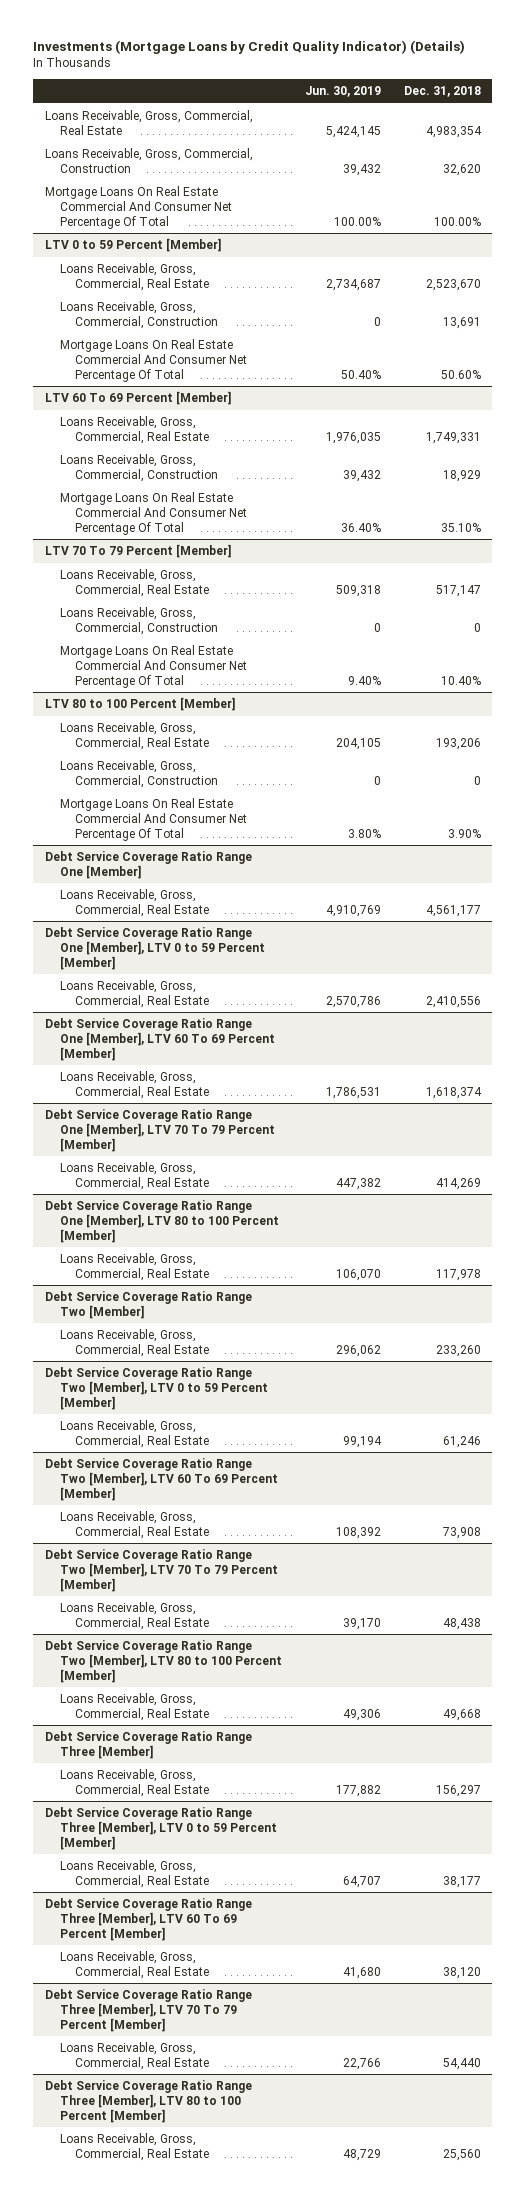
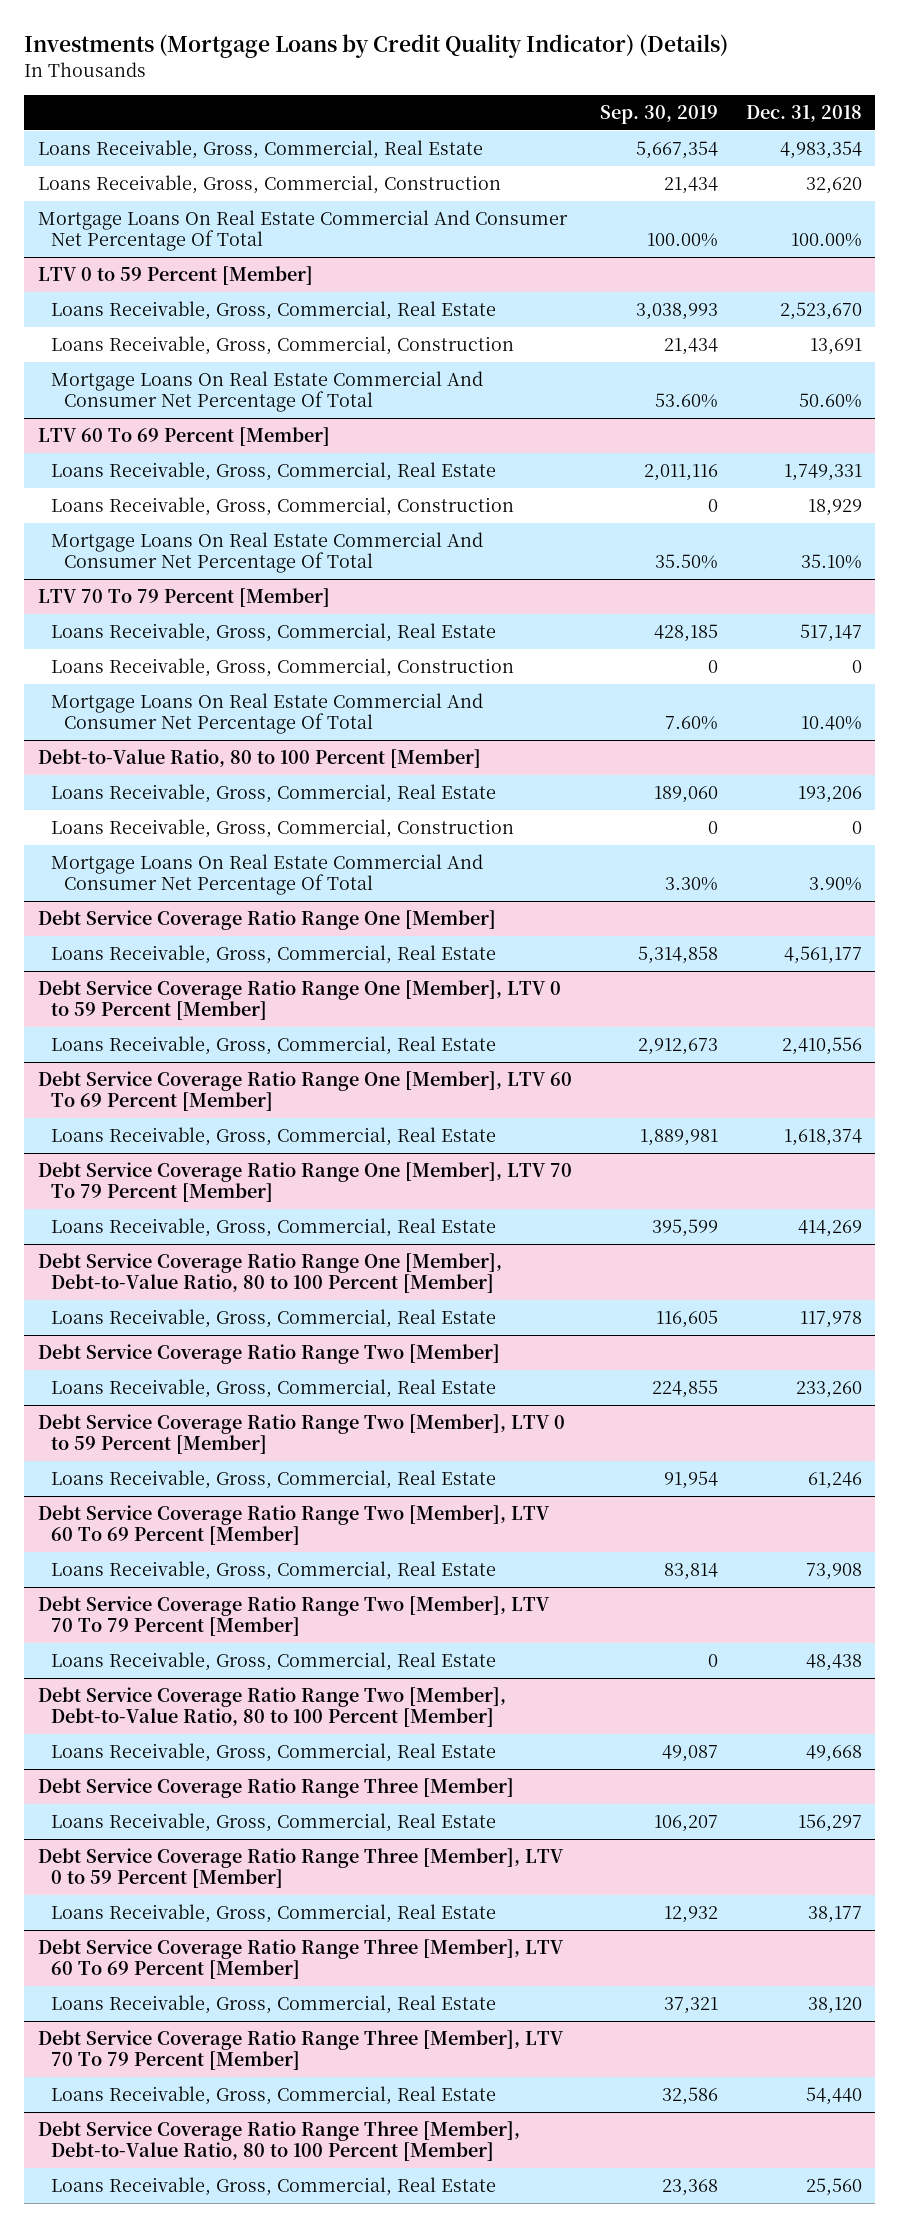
[304,86,381,98] Jun. 30, 2019 -> none
none -> [599,105,718,125] Sep. 30, 2019
[44,697,235,712] LTV 80 to 100 Percent [Member] -> [38,748,482,768] Debt-to-Value Ratio, 80 to 100 Percent [Member]
[44,1200,280,1243] Debt Service Coverage Ratio Range One [Member], LTV 80 to 100 Percent [Member] -> [38,1252,503,1294] Debt Service Coverage Ratio Range One [Member], Debt-to-Value Ratio, 80 to 100 Percent [Member]
[44,1640,283,1683] Debt Service Coverage Ratio Range Two [Member], LTV 80 to 100 Percent [Member] -> [38,1686,507,1728] Debt Service Coverage Ratio Range Two [Member], Debt-to-Value Ratio, 80 to 100 Percent [Member]
[44,2080,252,2123] Debt Service Coverage Ratio Range Three [Member], LTV 80 to 100 Percent [Member] -> [38,2120,521,2162] Debt Service Coverage Ratio Range Three [Member], Debt-to-Value Ratio, 80 to 100 Percent [Member]

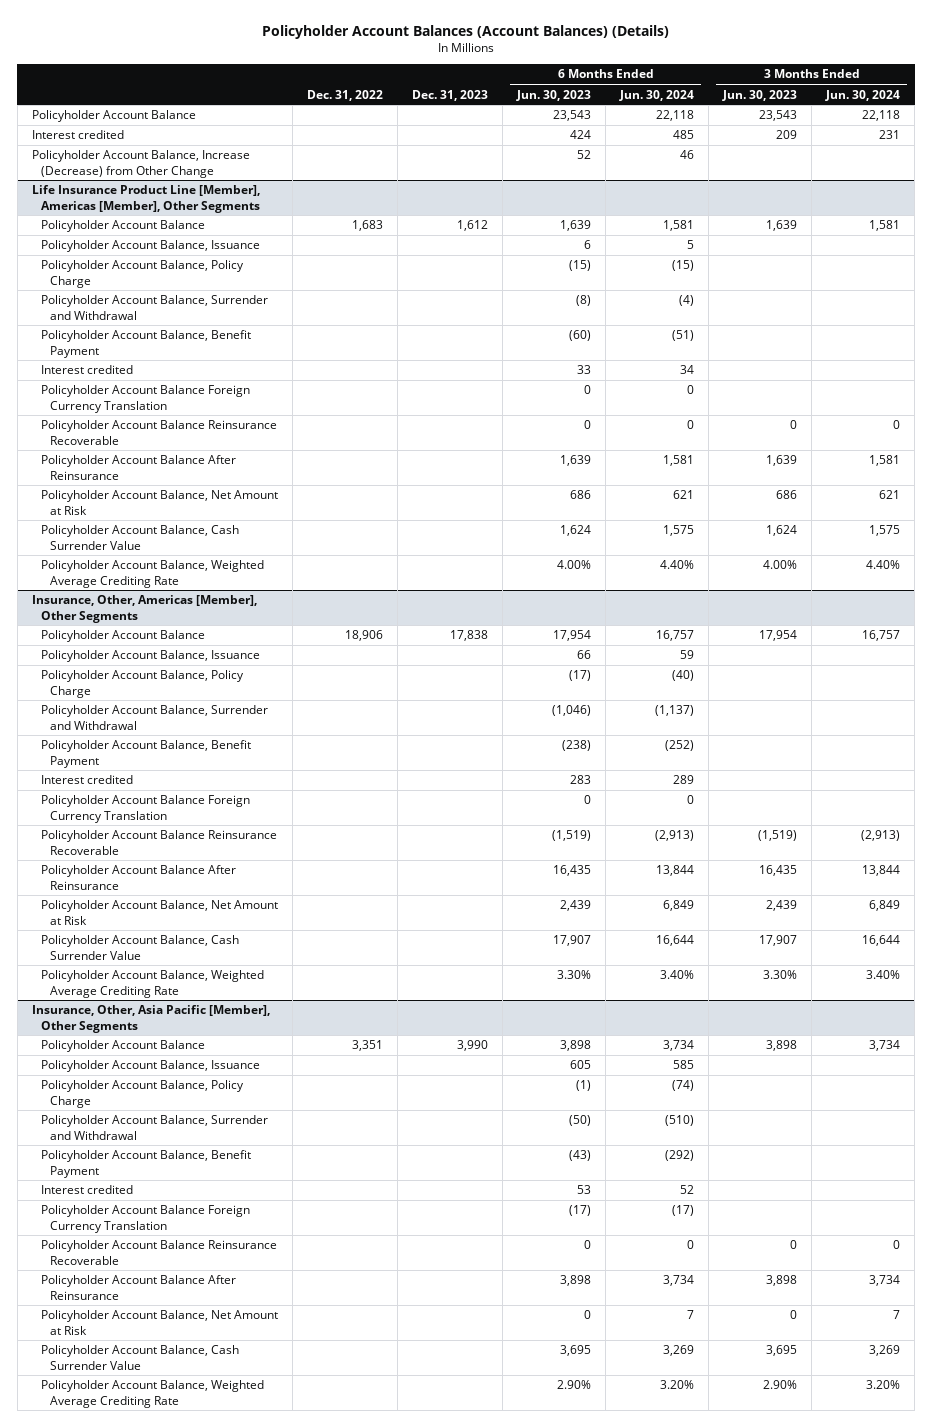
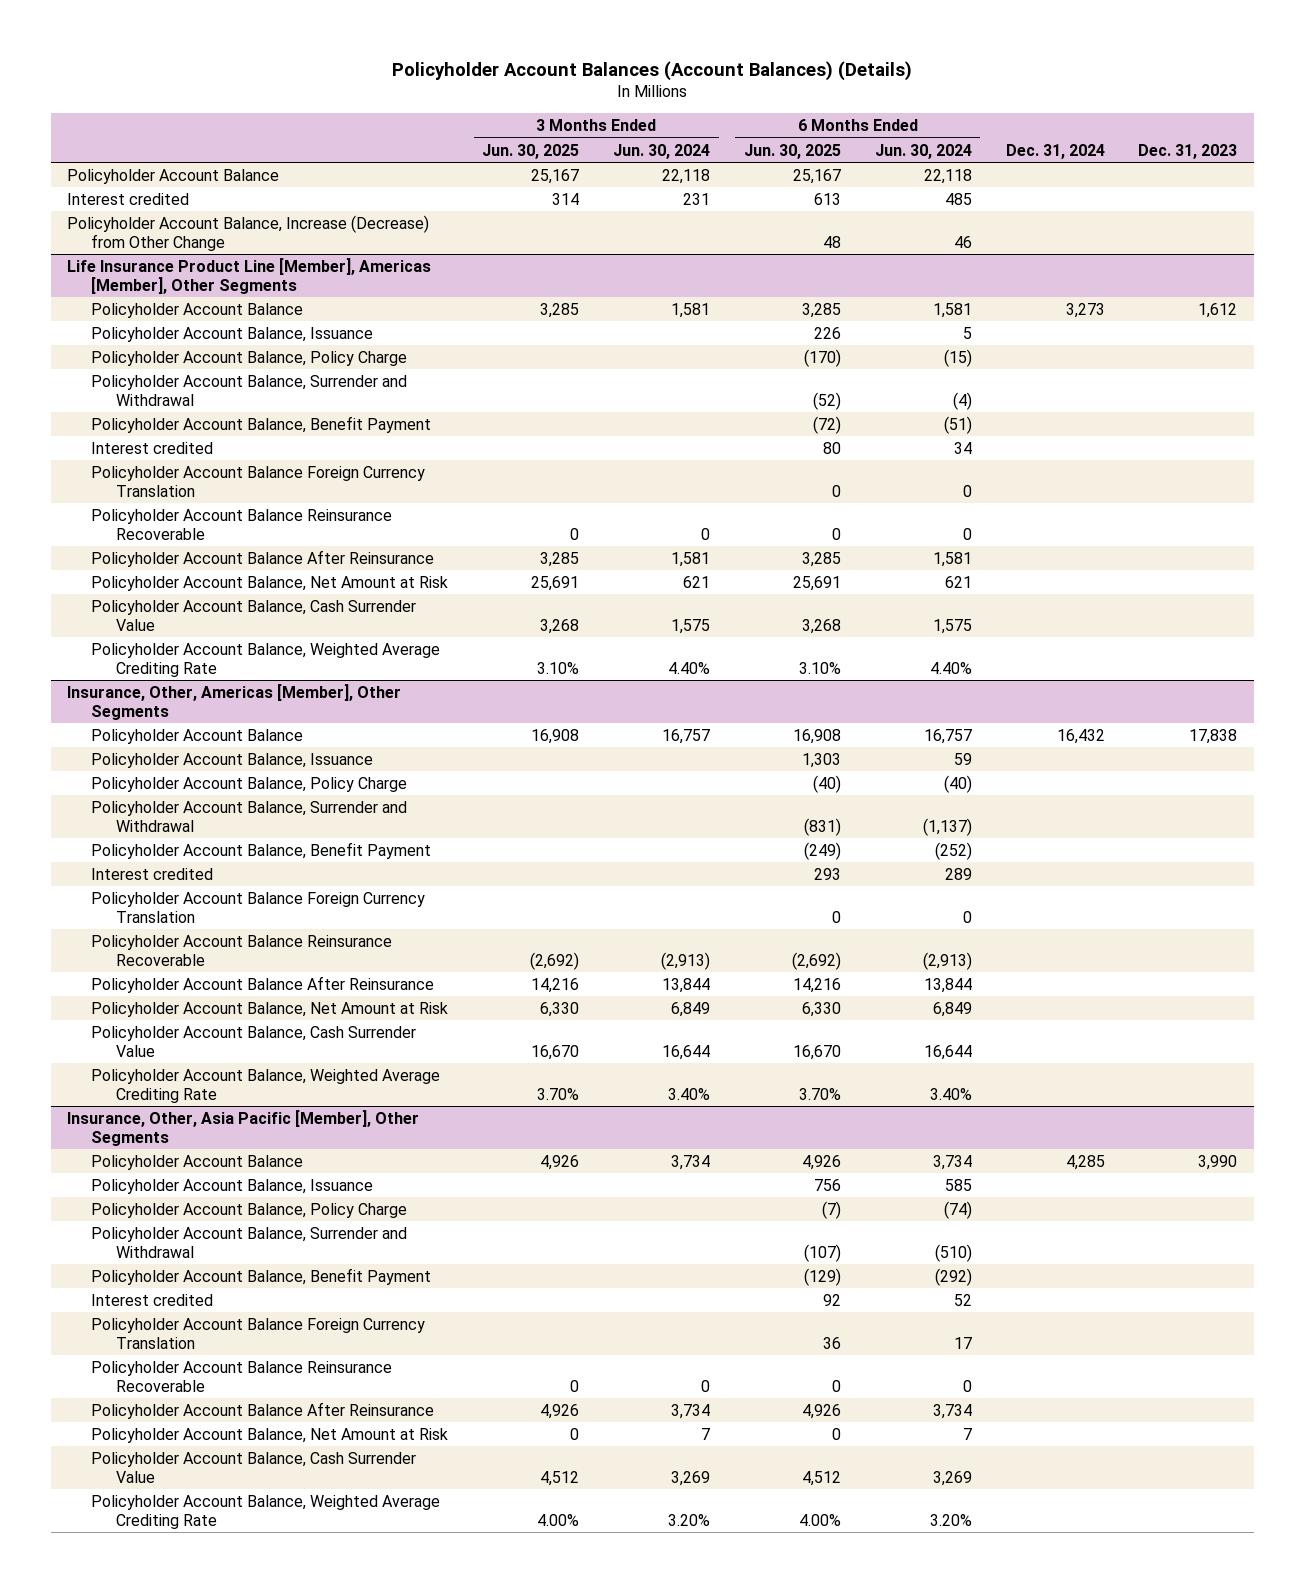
[307,89,384,101] Dec. 31, 2022 -> none
[516,89,592,101] Jun. 30, 2023 -> none
[722,89,798,101] Jun. 30, 2023 -> none
none -> [482,143,580,159] Jun. 30, 2025
none -> [743,143,841,159] Jun. 30, 2025
none -> [1005,143,1105,159] Dec. 31, 2024
[672,1205,695,1217] (17) -> [953,1336,972,1349] 17

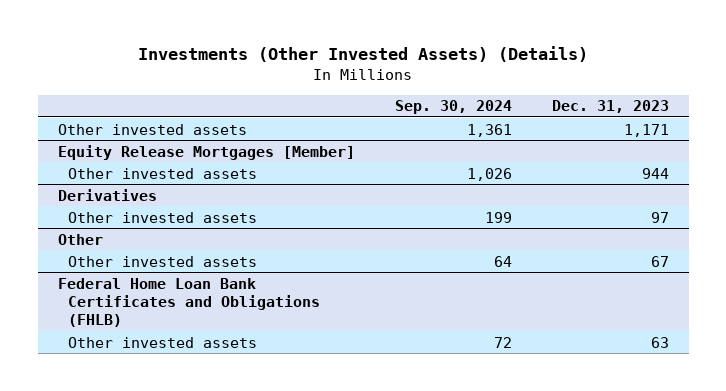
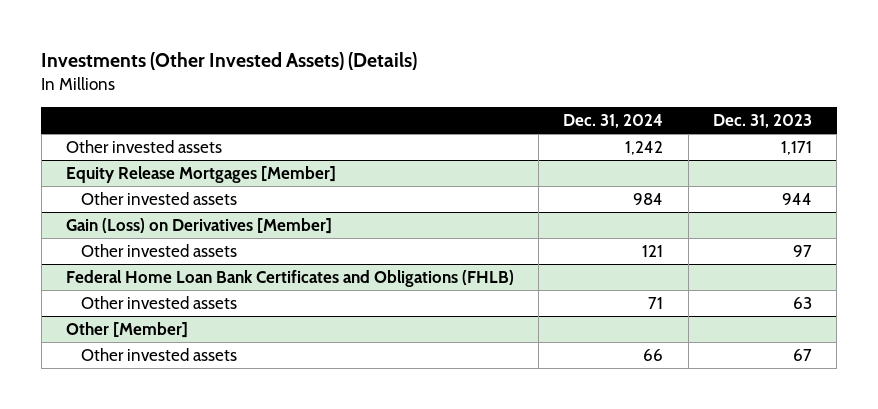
[394,100,512,115] Sep. 30, 2024 -> none
none -> [563,113,664,128] Dec. 31, 2024
[57,188,157,201] Derivatives -> [66,218,333,235] Gain (Loss) on Derivatives [Member]
[57,233,103,245] Other -> none
[68,255,258,267] Other invested assets -> none
none -> [66,322,189,339] Other [Member]
none -> [81,348,238,362] Other invested assets

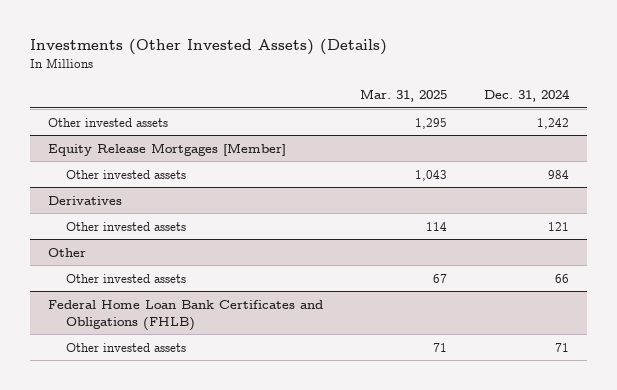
[712,113,812,128] Dec. 31, 2023 -> none
none -> [360,88,448,102] Mar. 31, 2025
[66,218,333,235] Gain (Loss) on Derivatives [Member] -> [48,195,123,205] Derivatives
none -> [48,247,87,257] Other
none -> [66,273,187,283] Other invested assets
[66,322,189,339] Other [Member] -> none
[81,348,238,362] Other invested assets -> none

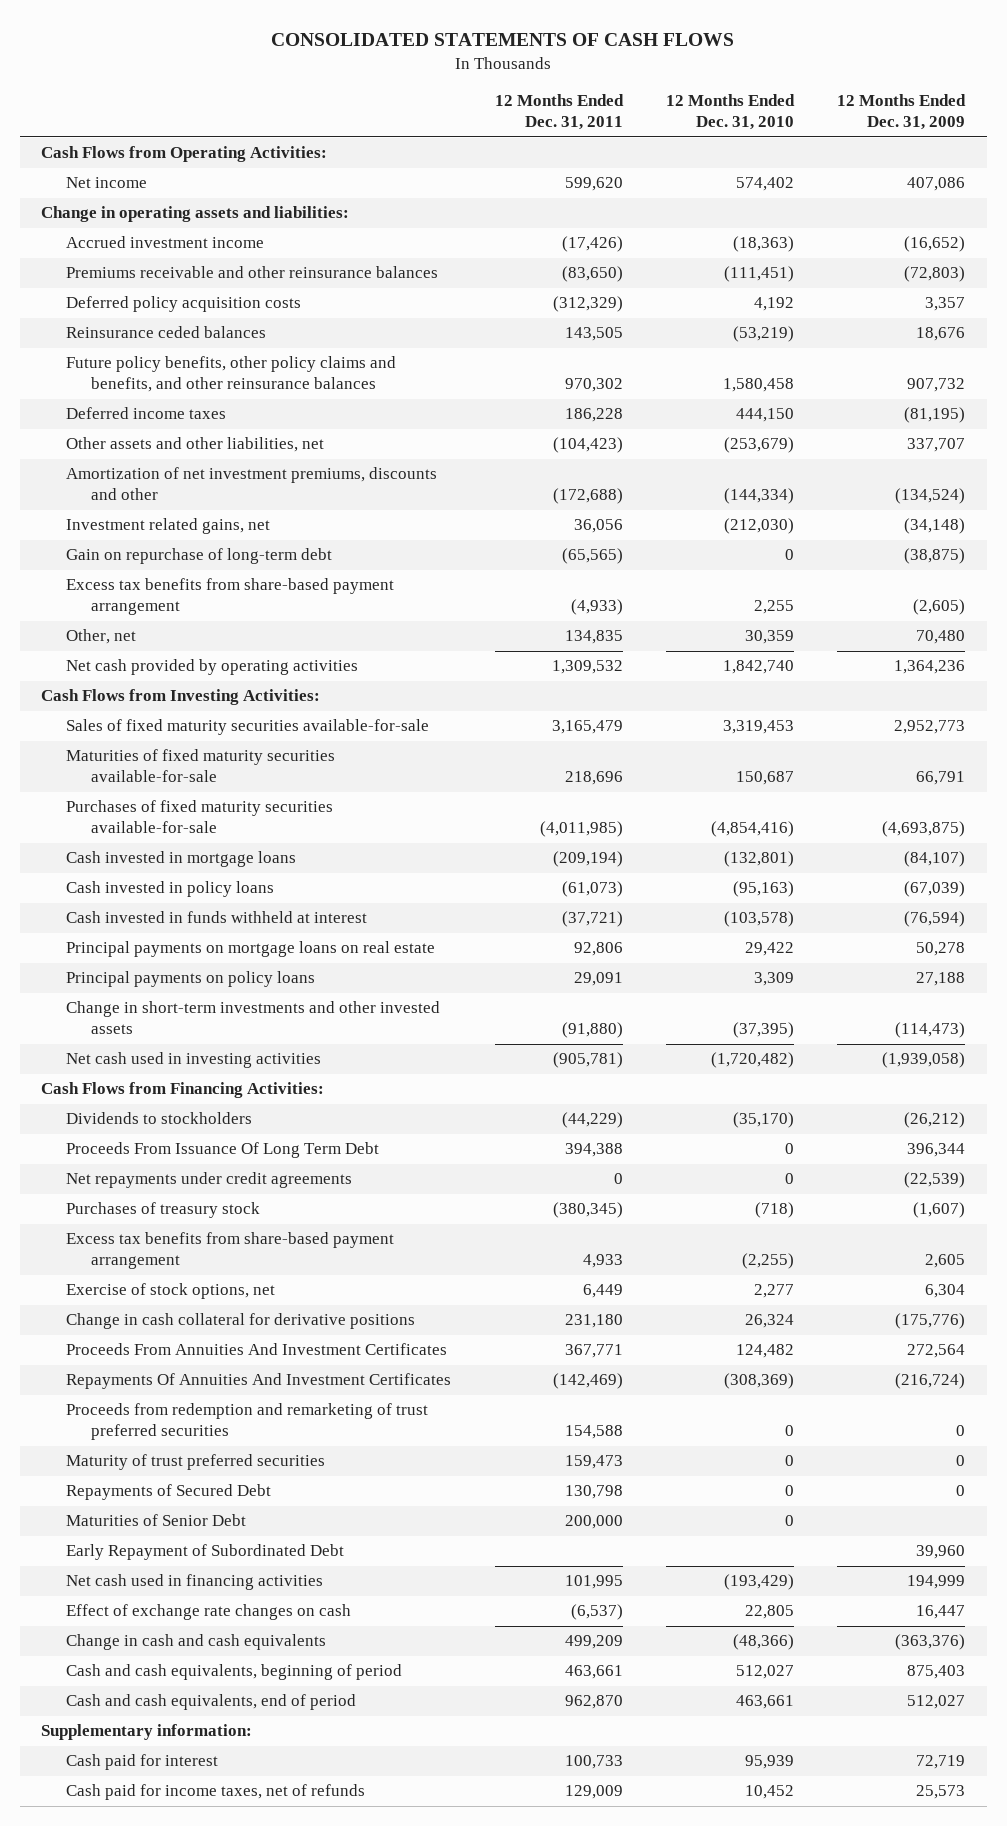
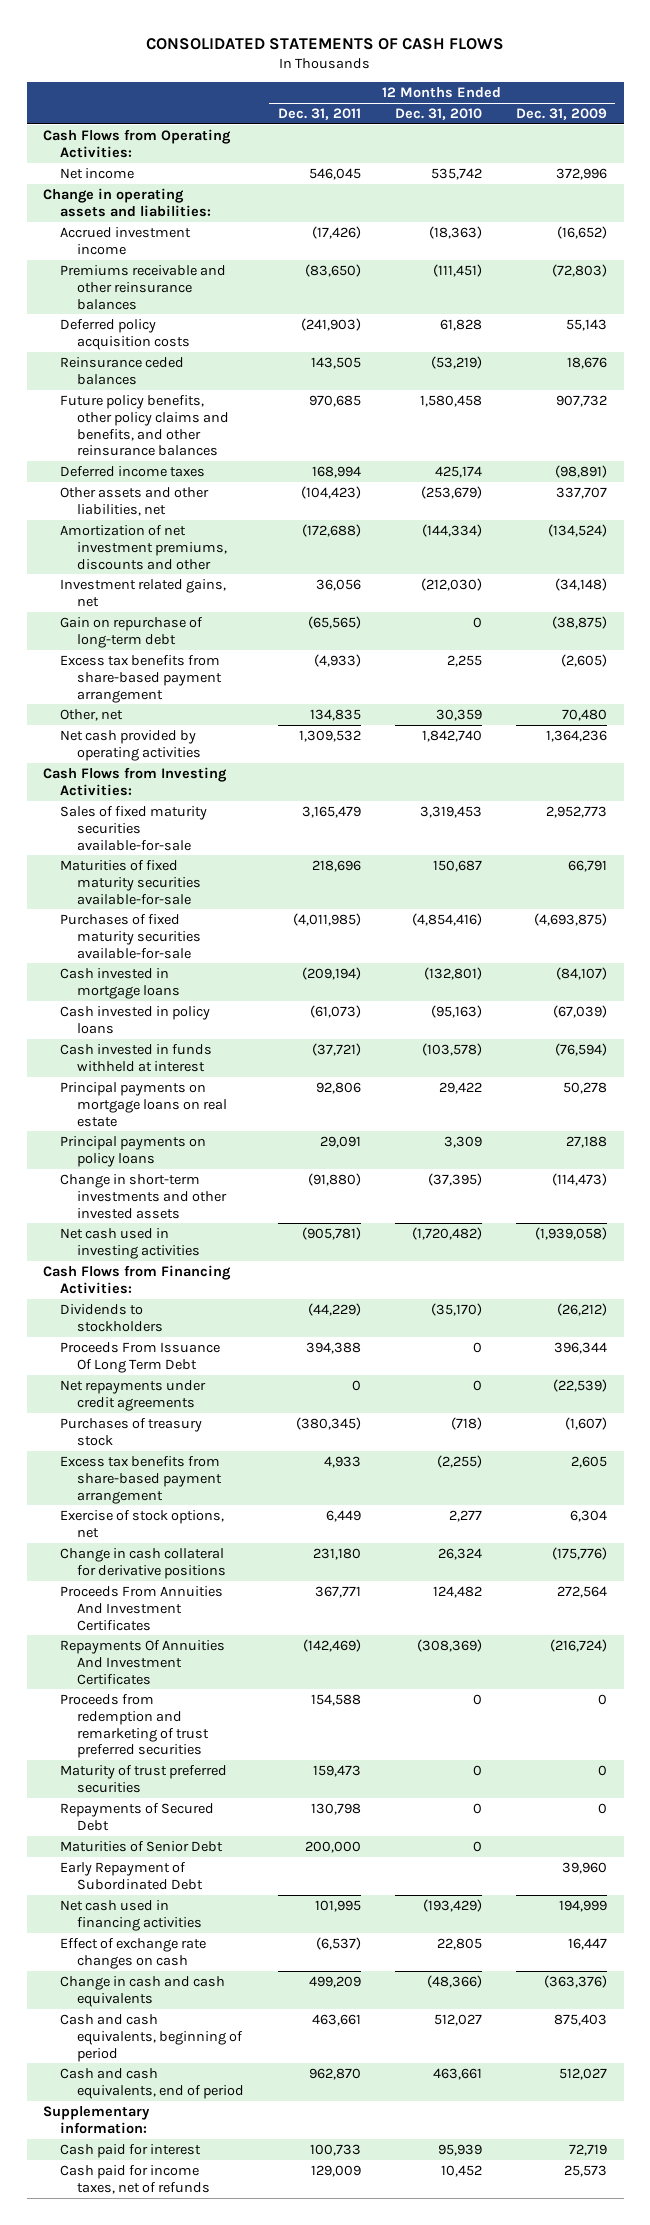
[564,177,623,192] 599,620 -> [308,167,361,180] 546,045
[736,177,795,192] 574,402 -> [430,167,482,180] 535,742
[907,177,966,192] 407,086 -> [555,167,607,180] 372,996
[552,296,623,313] (312,329) -> [300,317,361,331] (241,903)
[754,297,795,312] 4,192 -> [439,318,482,331] 61,828
[925,297,966,312] 3,357 -> [565,318,607,331] 55,143
[564,378,623,393] 970,302 -> [308,394,361,407] 970,685
[564,408,623,423] 186,228 -> [311,465,361,478] 168,994
[736,408,795,423] 444,150 -> [434,465,482,478] 425,174
[904,407,966,424] (81,195) -> [554,464,607,478] (98,891)

